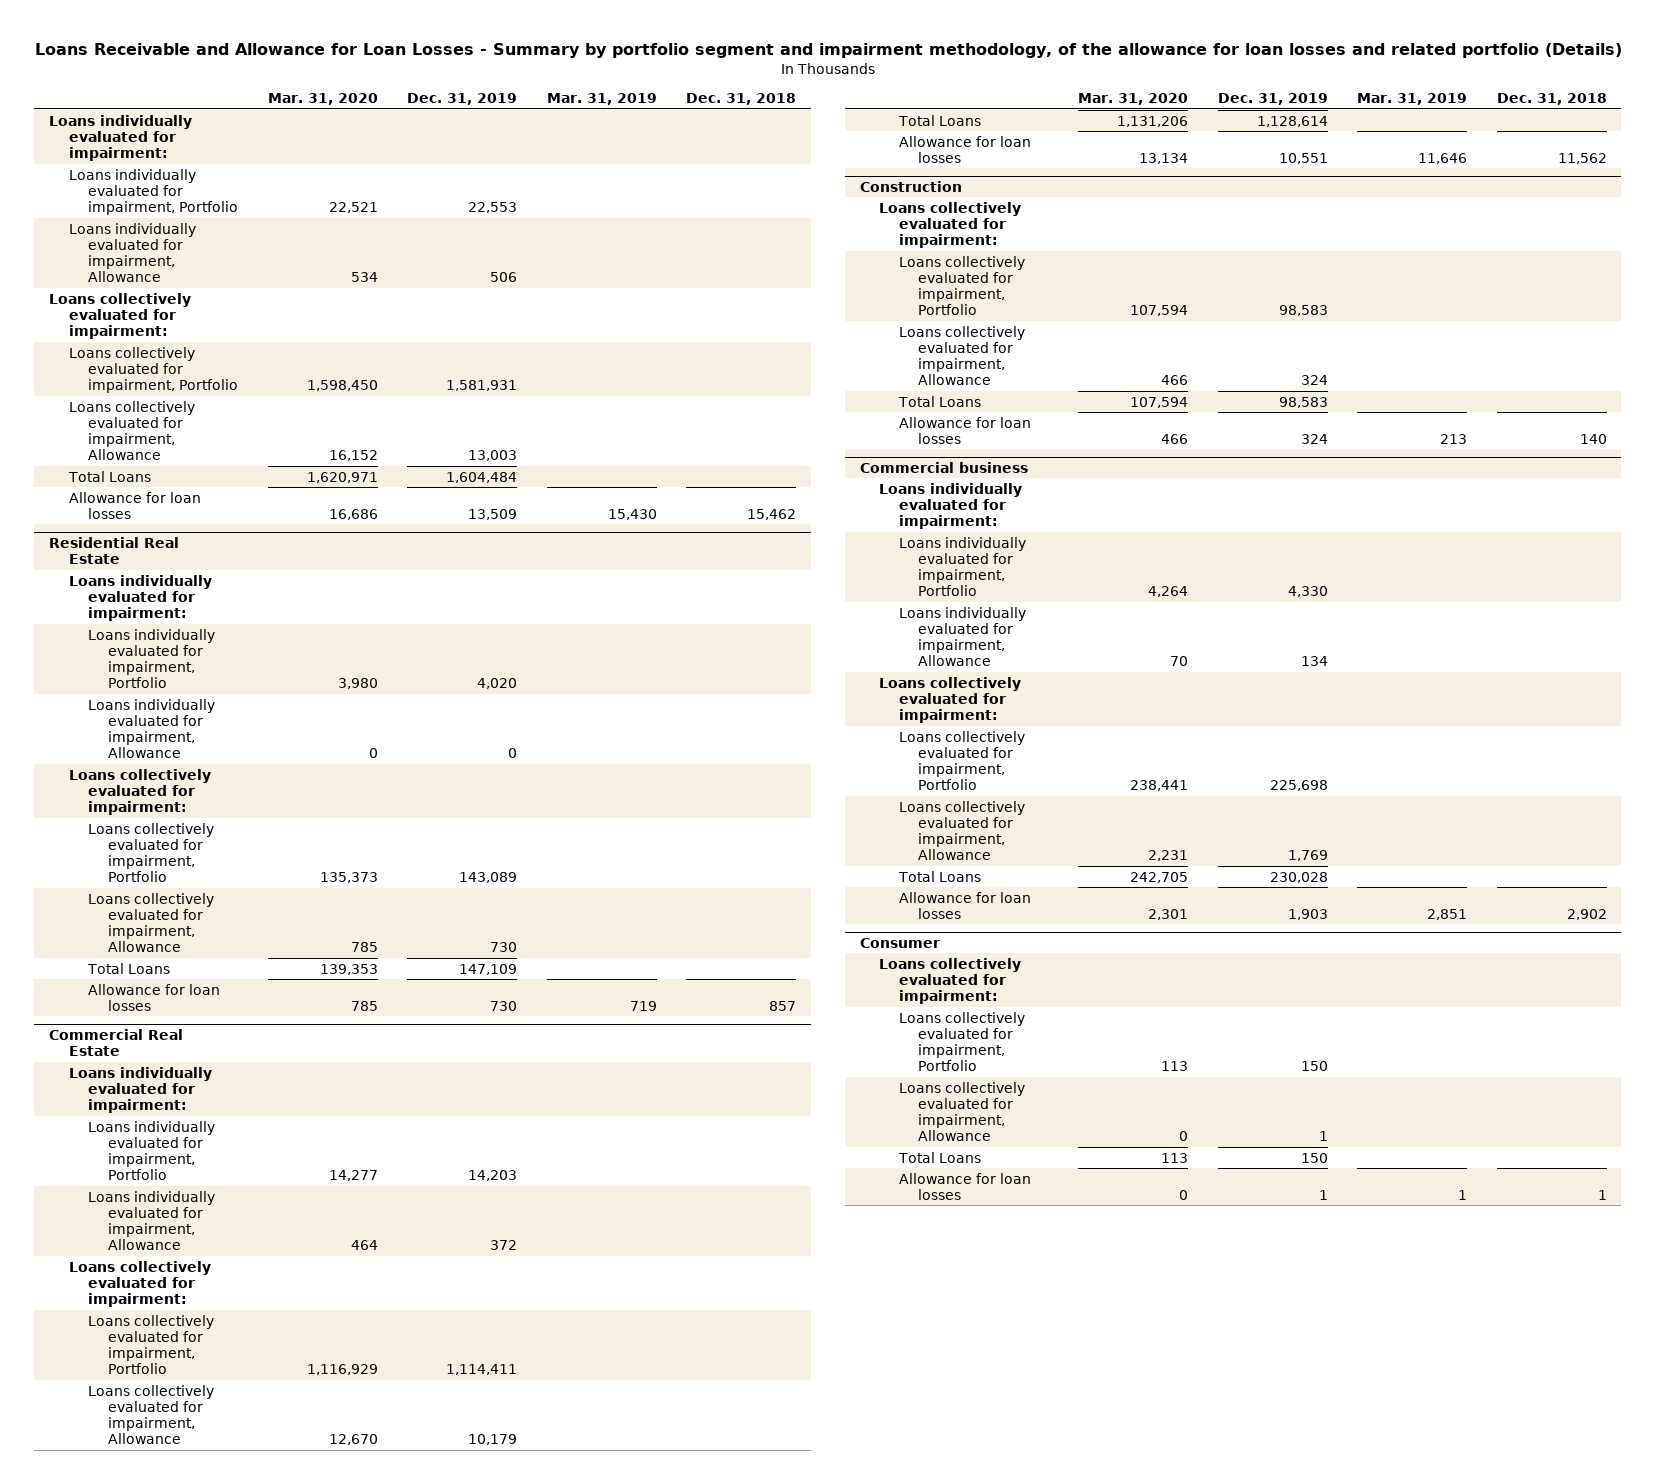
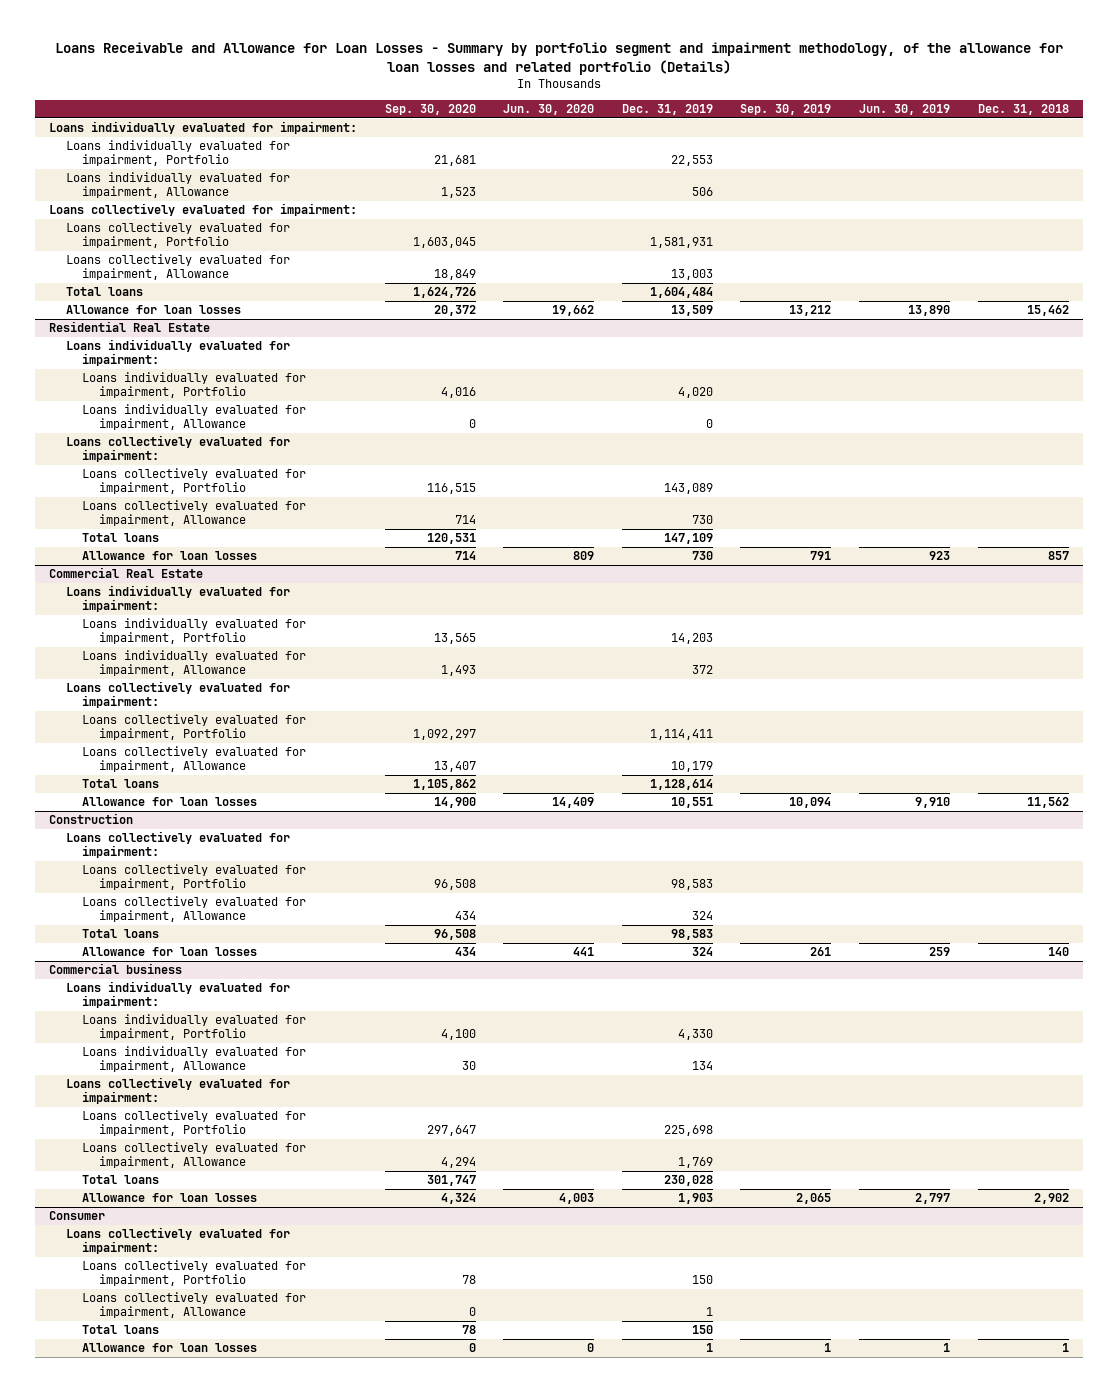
[267,93,378,106] Mar. 31, 2020 -> none
[546,93,657,106] Mar. 31, 2019 -> none
none -> [384,103,476,115] Sep. 30, 2020
none -> [503,103,595,115] Jun. 30, 2020
none -> [740,103,832,115] Sep. 30, 2019
none -> [859,103,951,115] Jun. 30, 2019
[67,470,151,482] Total Loans -> [65,287,143,297] Total loans
[87,962,171,974] Total Loans -> [82,533,160,543] Total loans
[897,114,981,126] Total Loans -> [82,779,160,789] Total loans
[897,395,981,407] Total Loans -> [82,929,160,939] Total loans
[897,870,981,882] Total Loans -> [82,1175,160,1185] Total loans
[897,1151,981,1163] Total Loans -> [82,1325,160,1335] Total loans

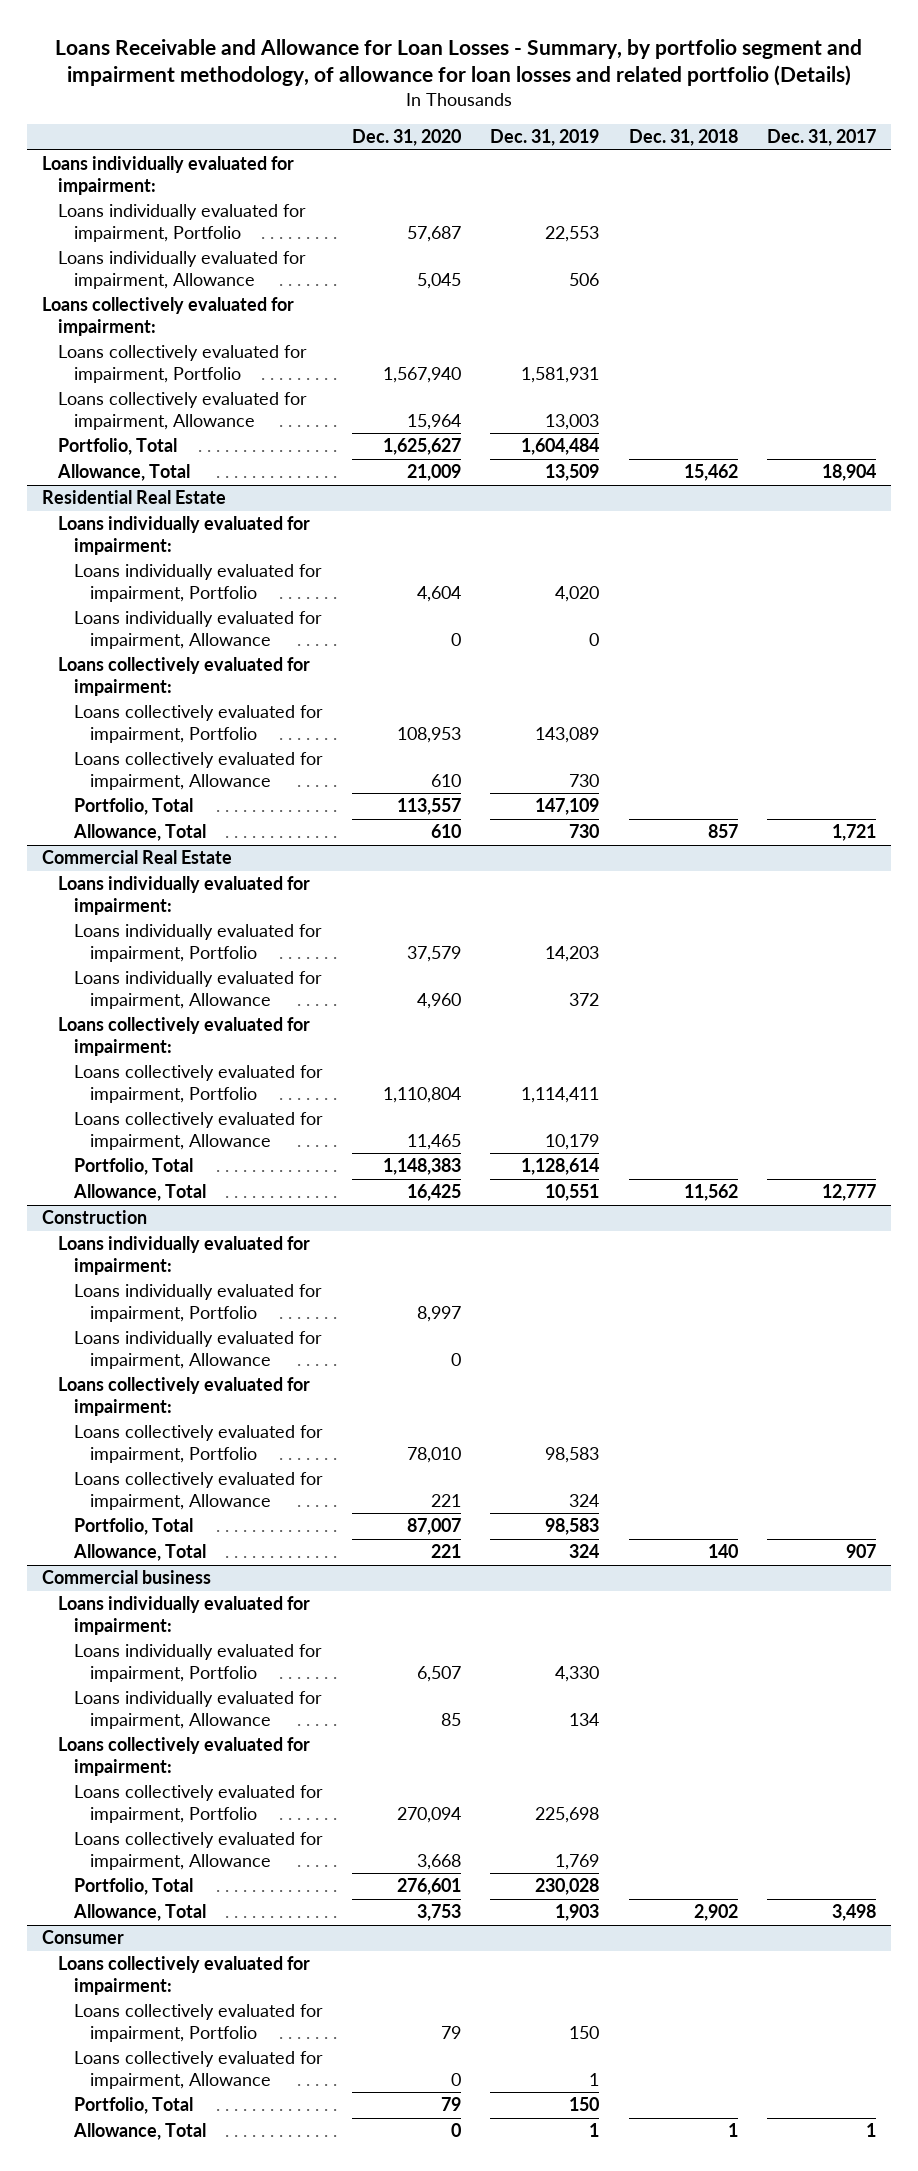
[54,42,1063,75] Loans Receivable and Allowance for Loan Losses - Summary by portfolio segment and impairment methodology, of the allowance for loan losses and related portfolio (Details) -> [54,38,862,87] Loans Receivable and Allowance for Loan Losses - Summary, by portfolio segment and impairment methodology, of allowance for loan losses and related portfolio (Details)
[384,103,476,115] Sep. 30, 2020 -> none
[503,103,595,115] Jun. 30, 2020 -> none
[740,103,832,115] Sep. 30, 2019 -> none
[859,103,951,115] Jun. 30, 2019 -> none
none -> [352,128,462,146] Dec. 31, 2020
none -> [767,128,877,146] Dec. 31, 2017
[65,287,143,297] Total loans -> [57,438,177,456] Portfolio, Total
[65,305,241,315] Allowance for loan losses -> [56,464,190,482] Allowance, Total
[82,533,160,543] Total loans -> [73,798,193,816] Portfolio, Total
[82,551,258,561] Allowance for loan losses -> [72,824,206,842] Allowance, Total
[82,779,160,789] Total loans -> [73,1158,193,1176] Portfolio, Total
[82,797,258,807] Allowance for loan losses -> [72,1184,206,1202] Allowance, Total
none -> [57,1236,310,1275] Loans individually evaluated for impairment:
none -> [73,1284,322,1322] Loans individually evaluated for impairment, Portfolio
none -> [73,1331,322,1369] Loans individually evaluated for impairment, Allowance
[82,929,160,939] Total loans -> [73,1518,193,1536] Portfolio, Total
[82,947,258,957] Allowance for loan losses -> [72,1544,206,1562] Allowance, Total
[82,1175,160,1185] Total loans -> [73,1878,193,1896] Portfolio, Total
[82,1193,258,1203] Allowance for loan losses -> [72,1904,206,1922] Allowance, Total
[82,1325,160,1335] Total loans -> [73,2097,193,2115] Portfolio, Total
[82,1343,258,1353] Allowance for loan losses -> [72,2123,206,2141] Allowance, Total

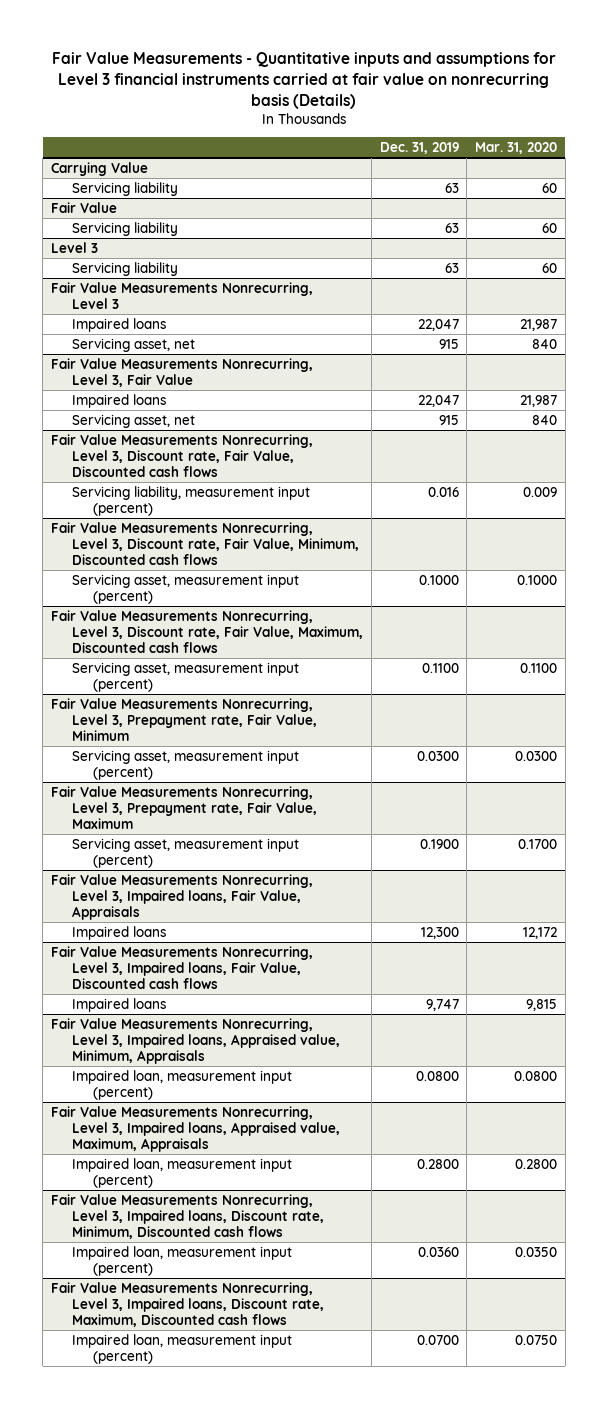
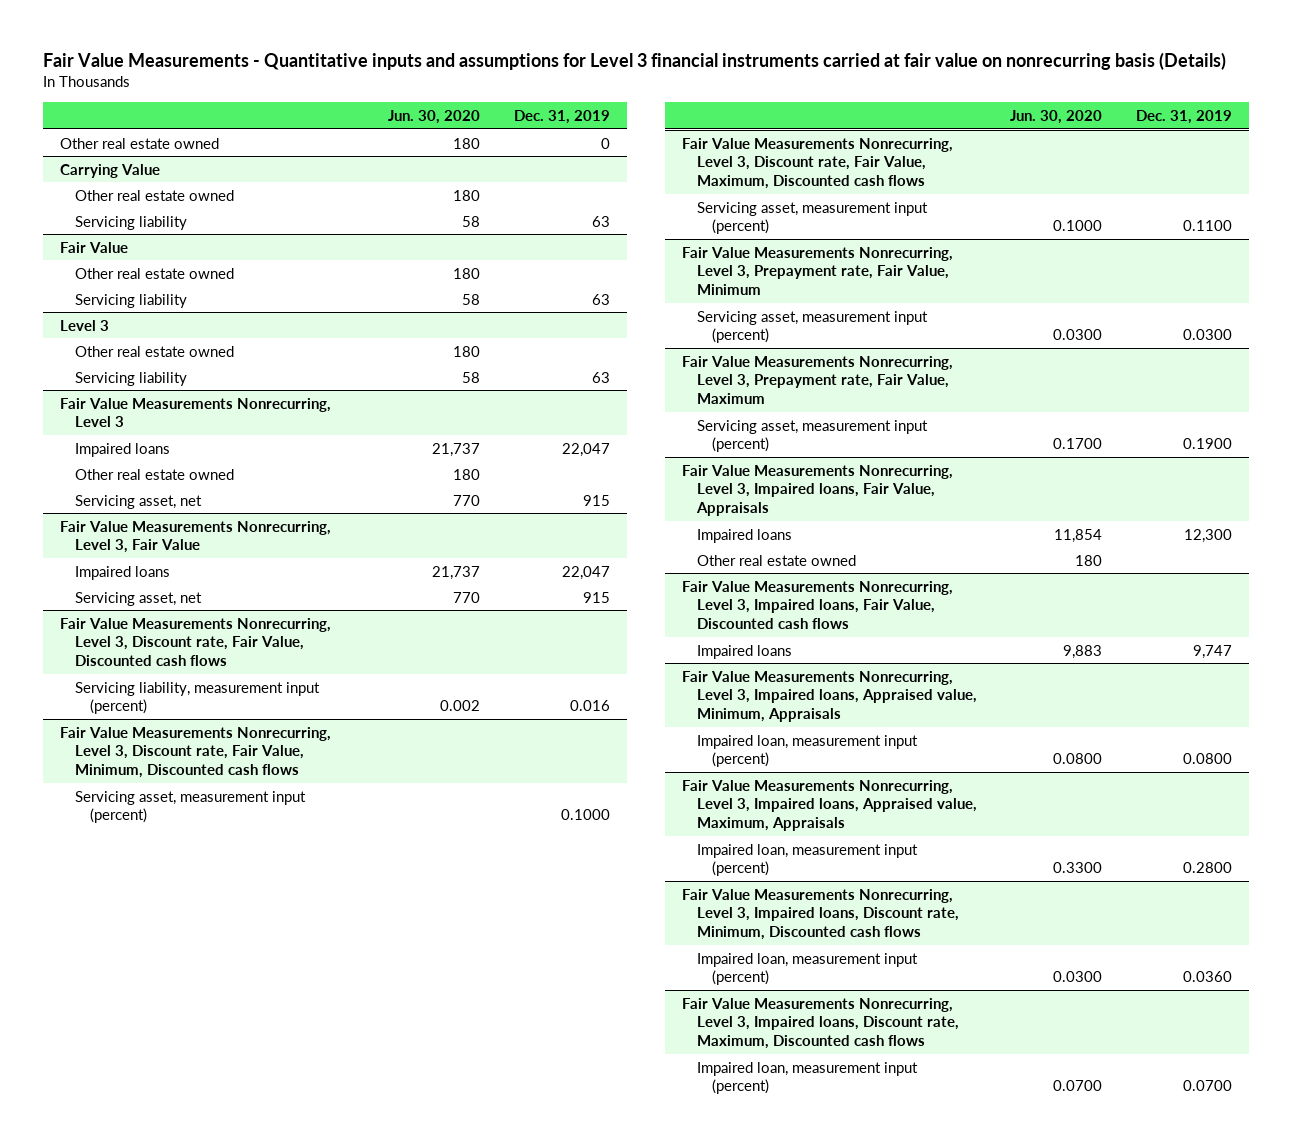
[475,142,558,155] Mar. 31, 2020 -> none
none -> [388,110,481,125] Jun. 30, 2020
none -> [59,137,219,149] Other real estate owned
none -> [74,189,234,201] Other real estate owned
none -> [74,267,234,279] Other real estate owned
none -> [74,345,234,357] Other real estate owned
none -> [74,468,234,480] Other real estate owned
none -> [696,554,856,566] Other real estate owned

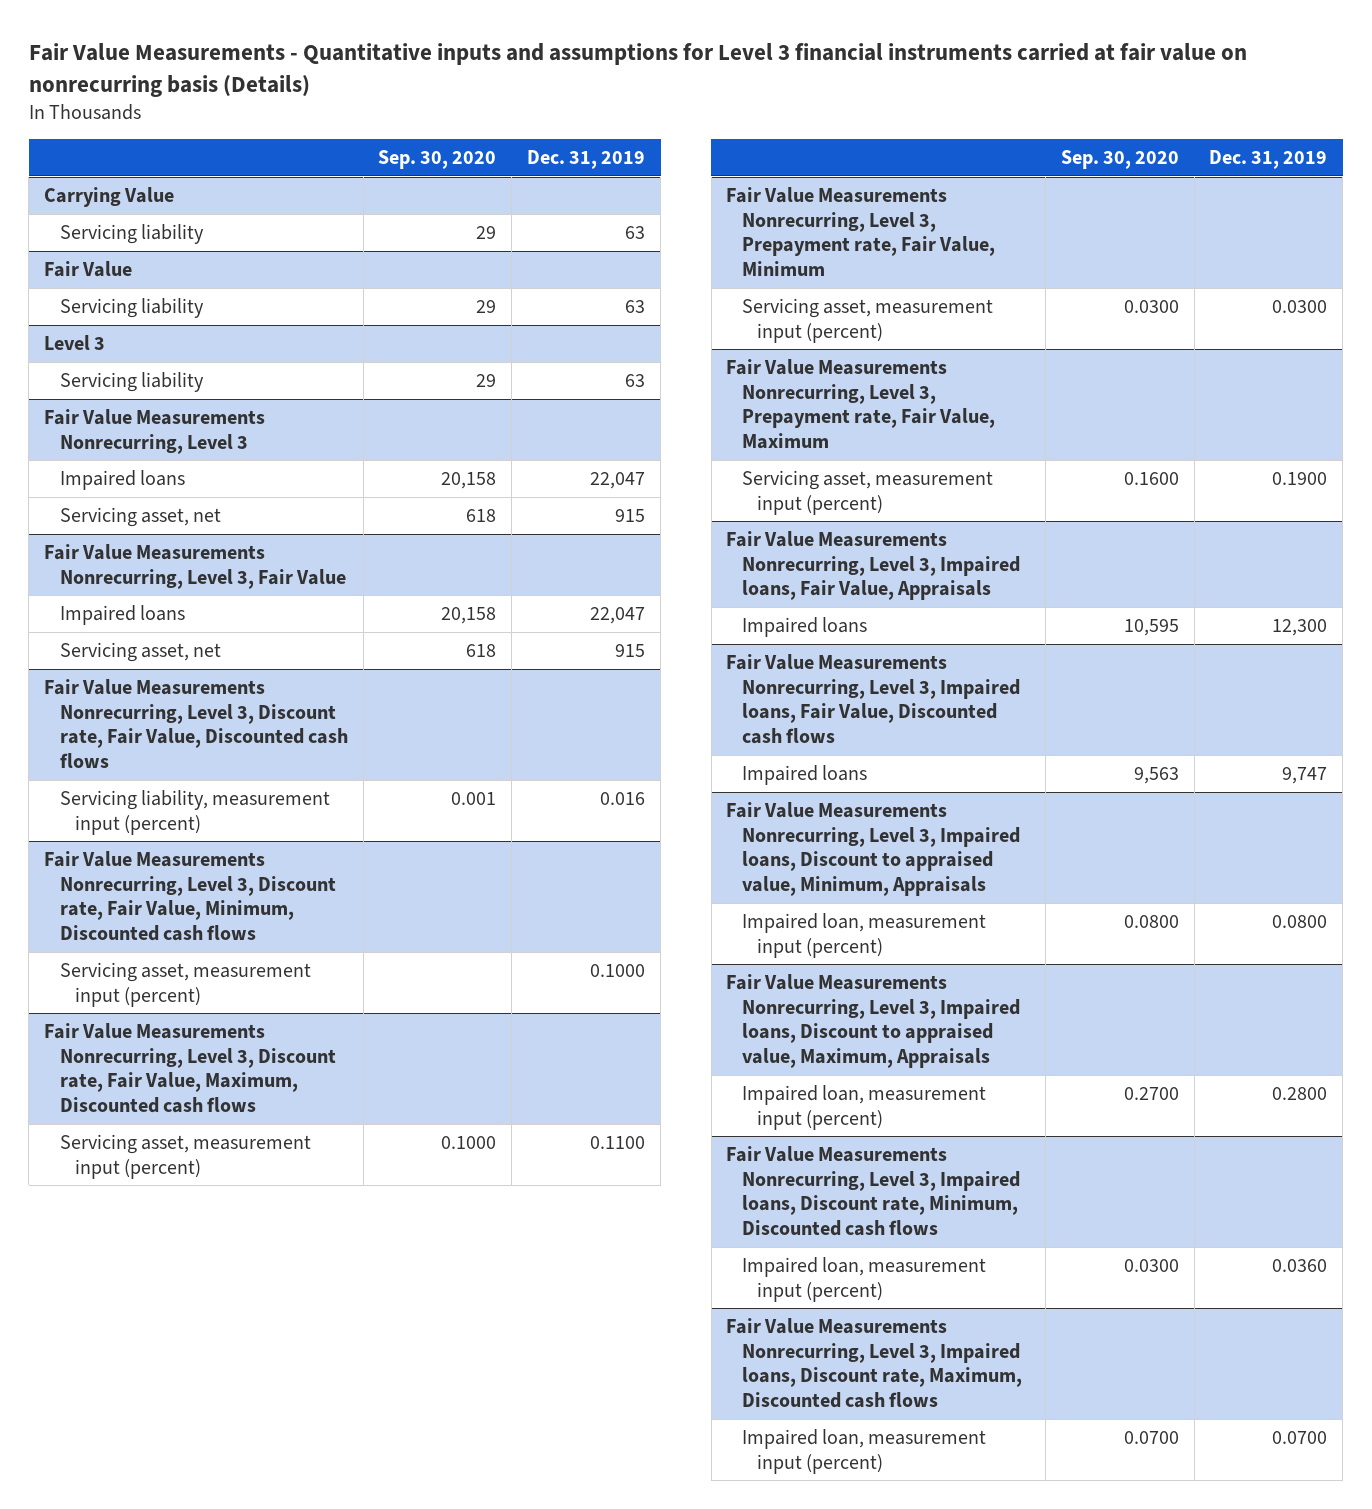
[388,110,481,125] Jun. 30, 2020 -> none
none -> [378,149,497,169] Sep. 30, 2020
[59,137,219,149] Other real estate owned -> none
[74,189,234,201] Other real estate owned -> none
[74,267,234,279] Other real estate owned -> none
[74,345,234,357] Other real estate owned -> none
[74,468,234,480] Other real estate owned -> none
[696,554,856,566] Other real estate owned -> none
[681,670,977,723] Fair Value Measurements Nonrecurring, Level 3, Impaired loans, Appraised value, Minimum, Appraisals -> [726,801,1020,897] Fair Value Measurements Nonrecurring, Level 3, Impaired loans, Discount to appraised value, Minimum, Appraisals
[681,779,977,832] Fair Value Measurements Nonrecurring, Level 3, Impaired loans, Appraised value, Maximum, Appraisals -> [726,973,1020,1069] Fair Value Measurements Nonrecurring, Level 3, Impaired loans, Discount to appraised value, Maximum, Appraisals

